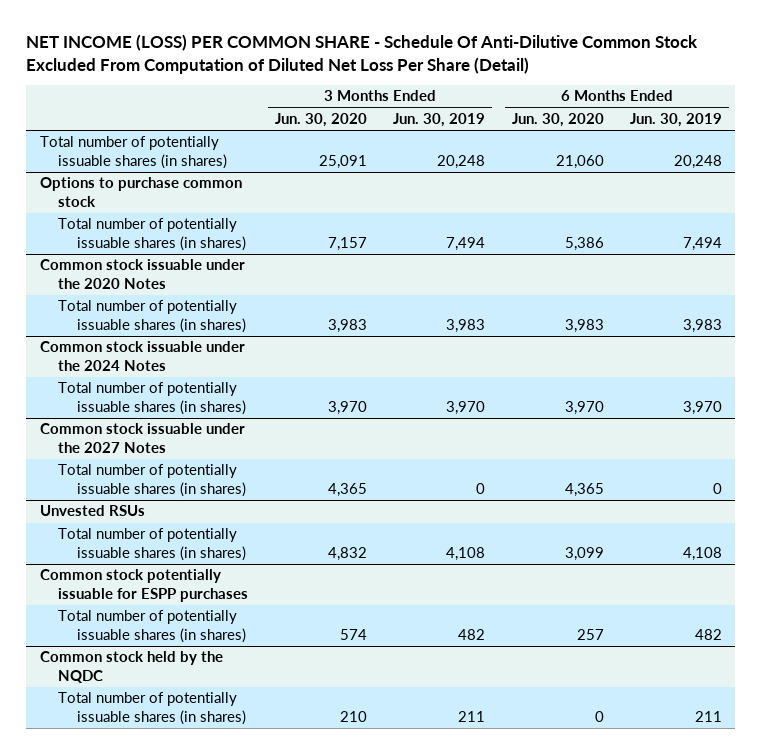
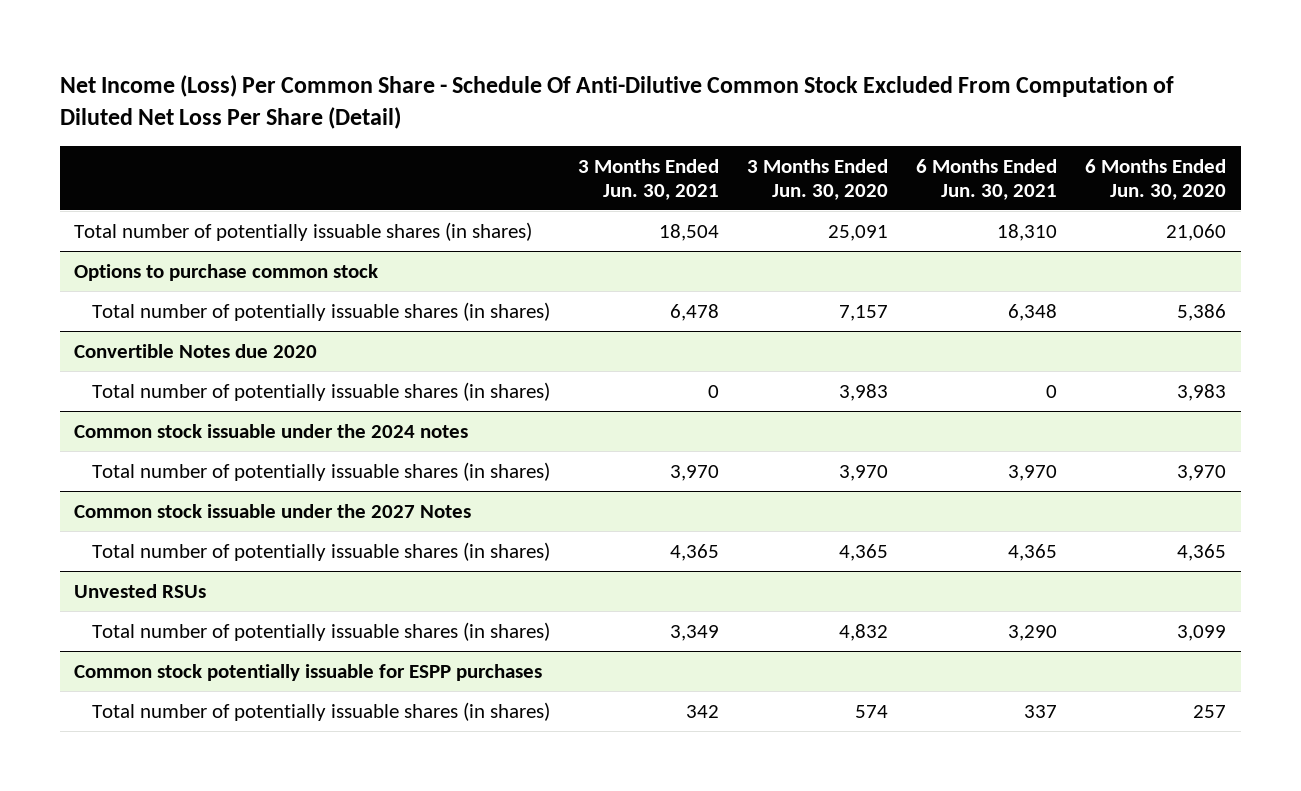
[26,34,699,74] NET INCOME (LOSS) PER COMMON SHARE - Schedule Of Anti-Dilutive Common Stock Excluded From Computation of Diluted Net Loss Per Share (Detail) -> [60,74,1175,129] Net Income (Loss) Per Common Share - Schedule Of Anti-Dilutive Common Stock Excluded From Computation of Diluted Net Loss Per Share (Detail)
[393,112,486,127] Jun. 30, 2019 -> none
[630,112,723,127] Jun. 30, 2019 -> none
none -> [578,158,720,200] 3 Months Ended Jun. 30, 2021
none -> [916,158,1058,200] 6 Months Ended Jun. 30, 2021
[39,259,245,289] Common stock issuable under the 2020 Notes -> [74,343,318,358] Convertible Notes due 2020
[39,341,245,371] Common stock issuable under the 2024 Notes -> [74,423,469,438] Common stock issuable under the 2024 notes
[39,651,223,683] Common stock held by the NQDC -> none
[58,692,247,725] Total number of potentially issuable shares (in shares) -> none

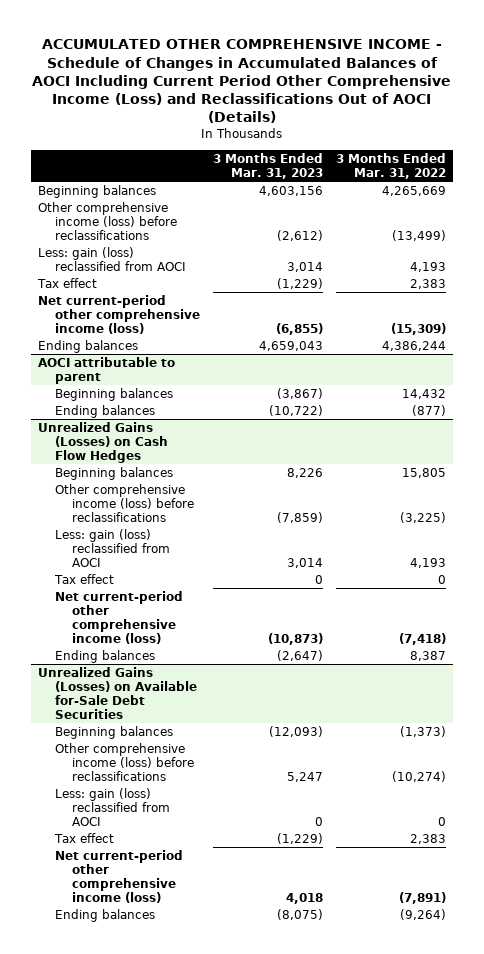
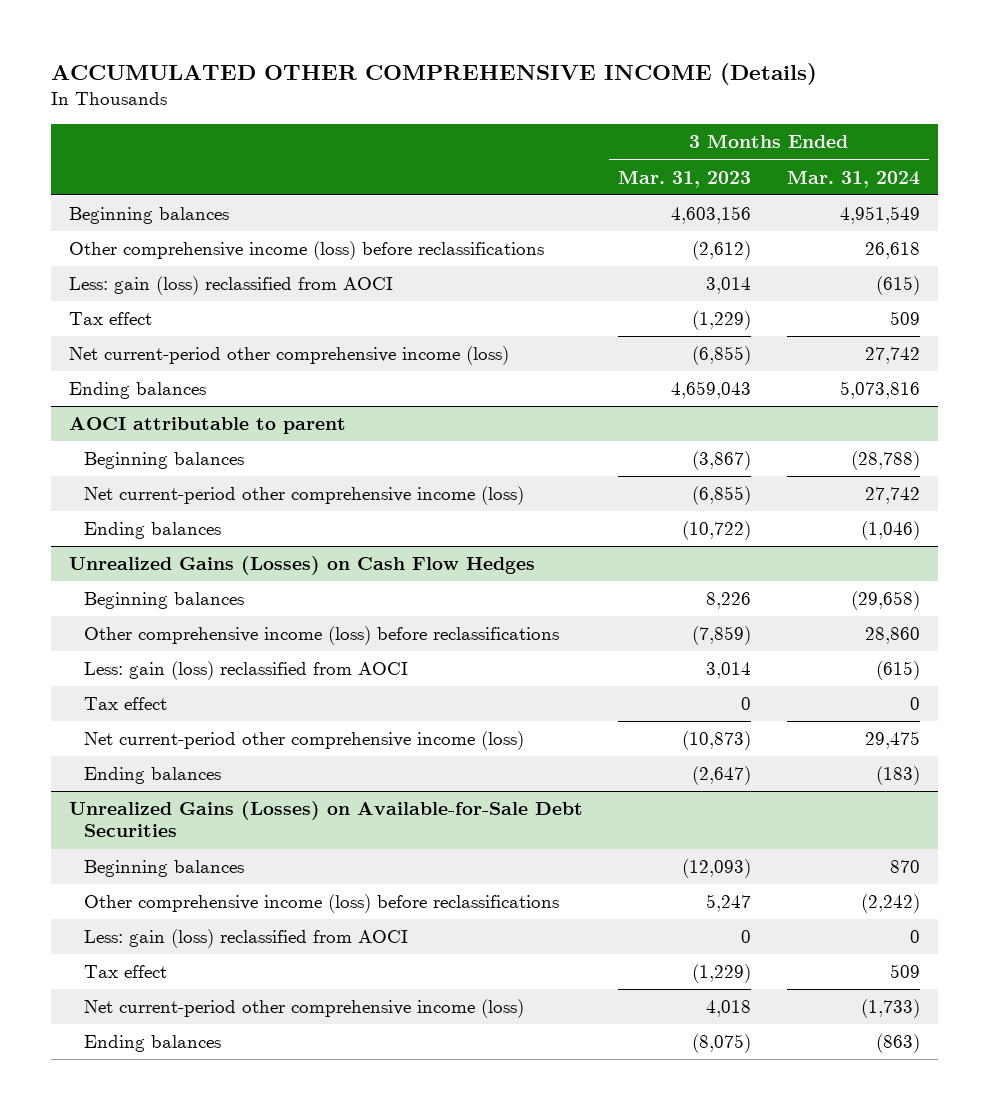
[31,39,451,124] ACCUMULATED OTHER COMPREHENSIVE INCOME - Schedule of Changes in Accumulated Balances of AOCI Including Current Period Other Comprehensive Income (Loss) and Reclassifications Out of AOCI (Details) -> [50,62,817,85] ACCUMULATED OTHER COMPREHENSIVE INCOME (Details)
[336,153,447,179] 3 Months Ended Mar. 31, 2022 -> none
none -> [787,169,921,188] Mar. 31, 2024
none -> [84,486,525,506] Net current-period other comprehensive income (loss)
[37,666,197,719] Unrealized Gains (Losses) on Available for-Sale Debt Securities -> [68,801,583,838] Unrealized Gains (Losses) on Available-for-Sale Debt Securities

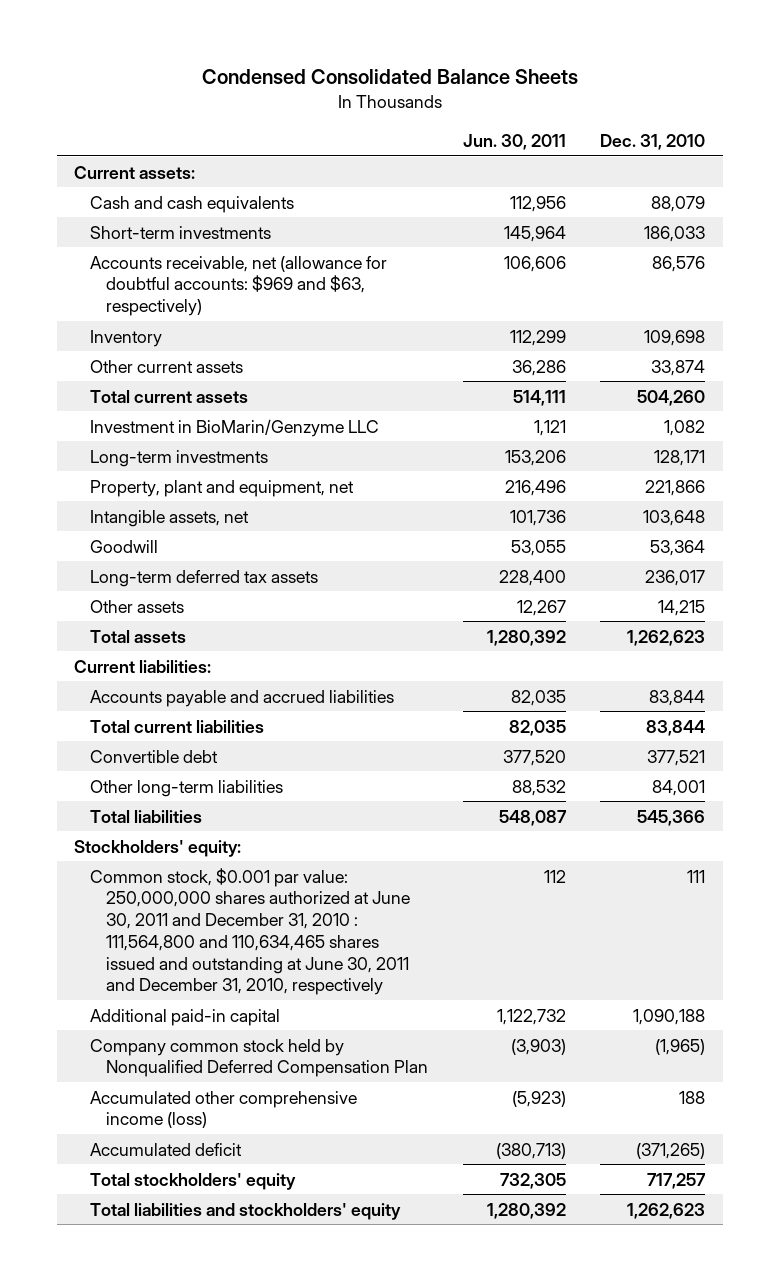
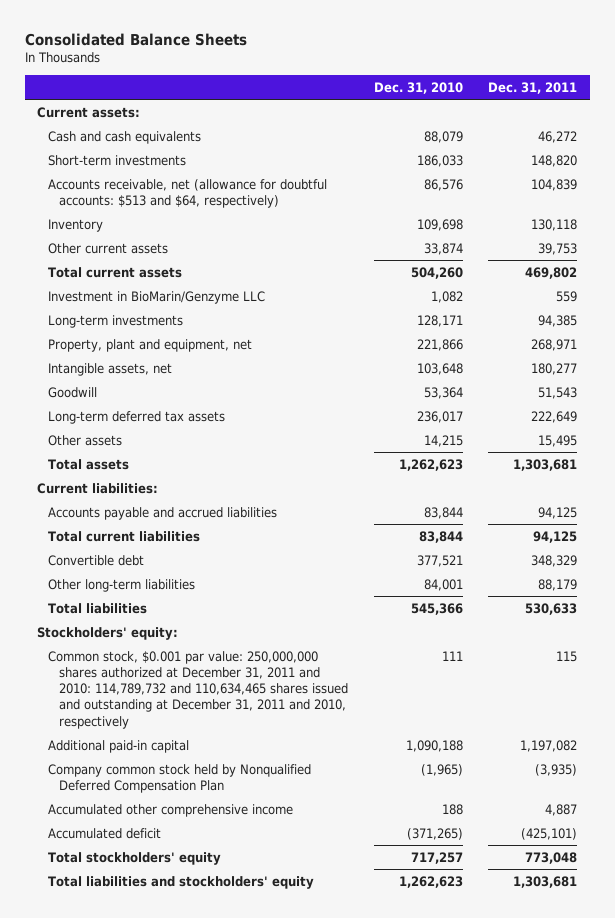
[201,69,578,85] Condensed Consolidated Balance Sheets -> [24,32,247,46] Consolidated Balance Sheets
[462,134,566,151] Jun. 30, 2011 -> none
none -> [488,82,578,95] Dec. 31, 2011
[90,255,388,317] Accounts receivable, net (allowance for doubtful accounts: $969 and $63, respectively) -> [48,178,328,209] Accounts receivable, net (allowance for doubtful accounts: $513 and $64, respectively)
[90,867,411,996] Common stock, $0.001 par value: 250,000,000 shares authorized at June 30, 2011 and December 31, 2010 : 111,564,800 and 110,634,465 shares issued and outstanding at June 30, 2011 and December 31, 2010, respectively -> [48,650,349,729] Common stock, $0.001 par value: 250,000,000 shares authorized at December 31, 2011 and 2010: 114,789,732 and 110,634,465 shares issued and outstanding at December 31, 2011 and 2010, respectively
[90,1090,358,1129] Accumulated other comprehensive income (loss) -> [48,803,294,817] Accumulated other comprehensive income

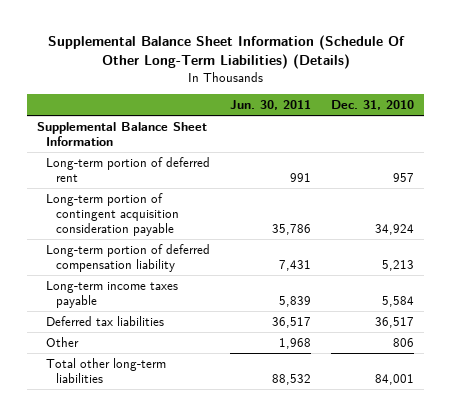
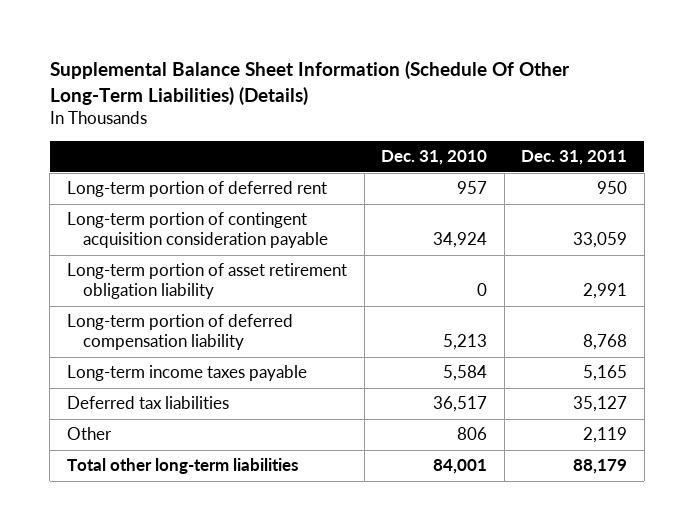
[230,100,312,111] Jun. 30, 2011 -> none
none -> [521,150,628,166] Dec. 31, 2011
[36,121,207,146] Supplemental Balance Sheet Information -> none
none -> [67,263,348,300] Long-term portion of asset retirement obligation liability

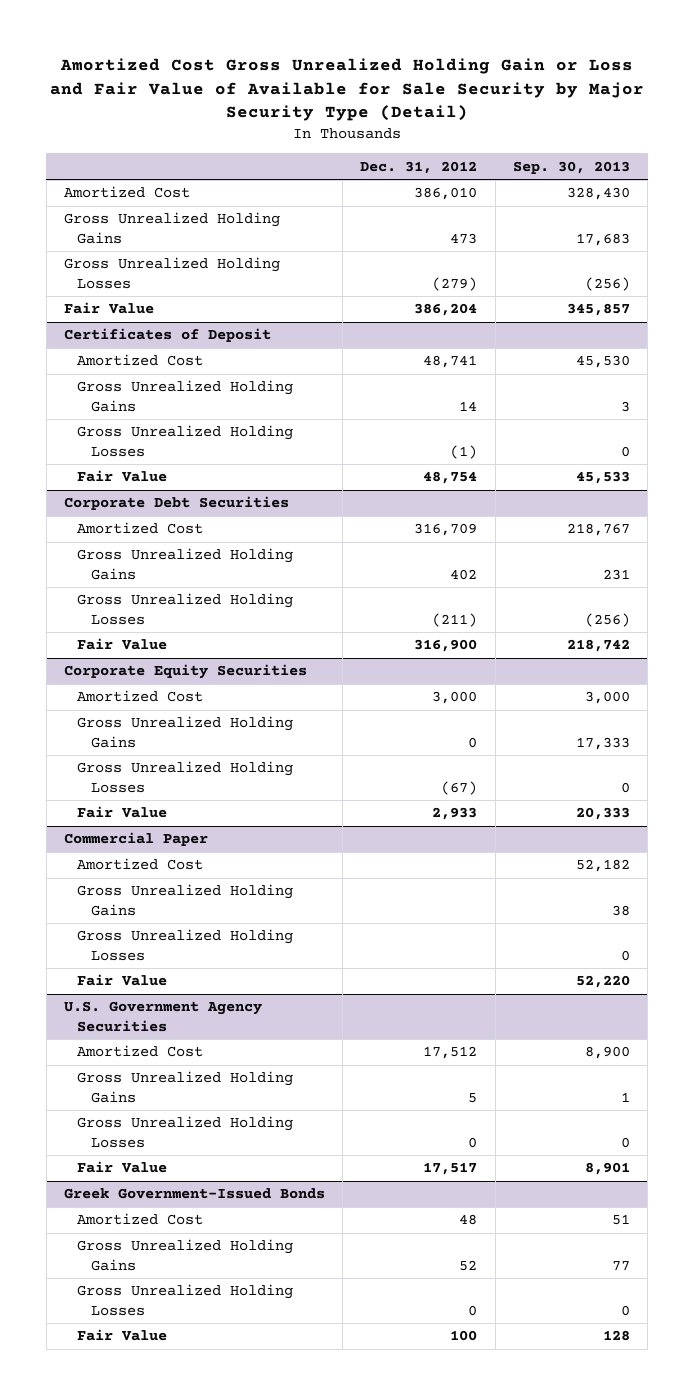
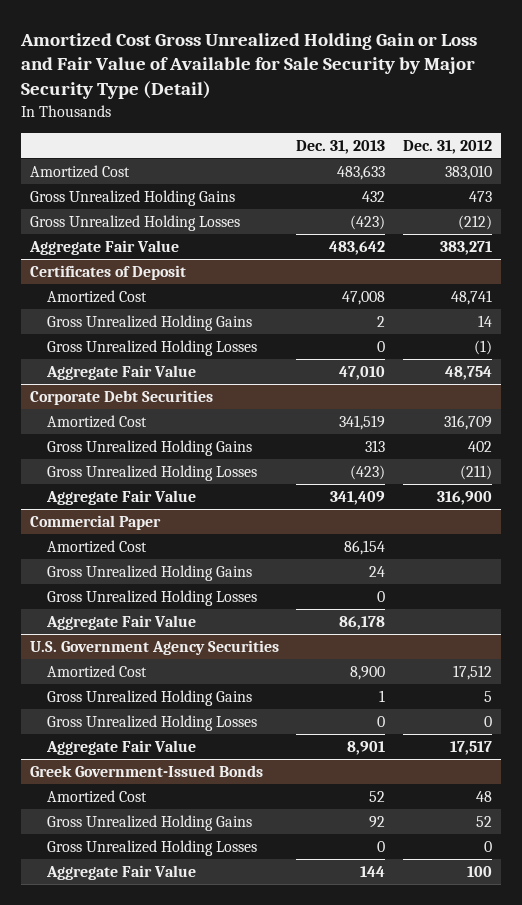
[512,160,630,174] Sep. 30, 2013 -> none
none -> [296,139,386,154] Dec. 31, 2013
[414,187,478,201] 386,010 -> [444,164,492,180] 383,010
[432,276,478,291] (279) -> [457,214,492,230] (212)
[63,302,154,315] Fair Value -> [28,239,179,255] Aggregate Fair Value
[414,303,478,317] 386,204 -> [439,240,492,255] 383,271
[77,470,168,483] Fair Value -> [46,364,197,380] Aggregate Fair Value
[63,664,307,680] Corporate Equity Securities -> none
[77,690,204,703] Amortized Cost -> none
[77,716,294,748] Gross Unrealized Holding Gains -> none
[77,761,294,793] Gross Unrealized Holding Losses -> none
[77,806,168,819] Fair Value -> none
[77,638,168,651] Fair Value -> [46,489,197,505] Aggregate Fair Value
[77,974,168,987] Fair Value -> [46,614,197,630] Aggregate Fair Value
[77,1161,168,1174] Fair Value -> [46,739,197,755] Aggregate Fair Value
[77,1329,168,1342] Fair Value -> [46,864,197,880] Aggregate Fair Value

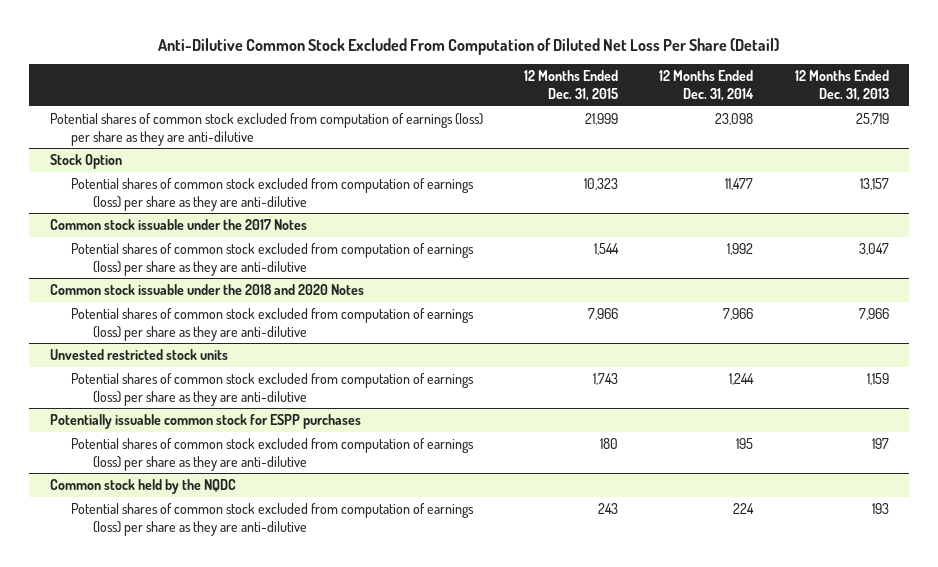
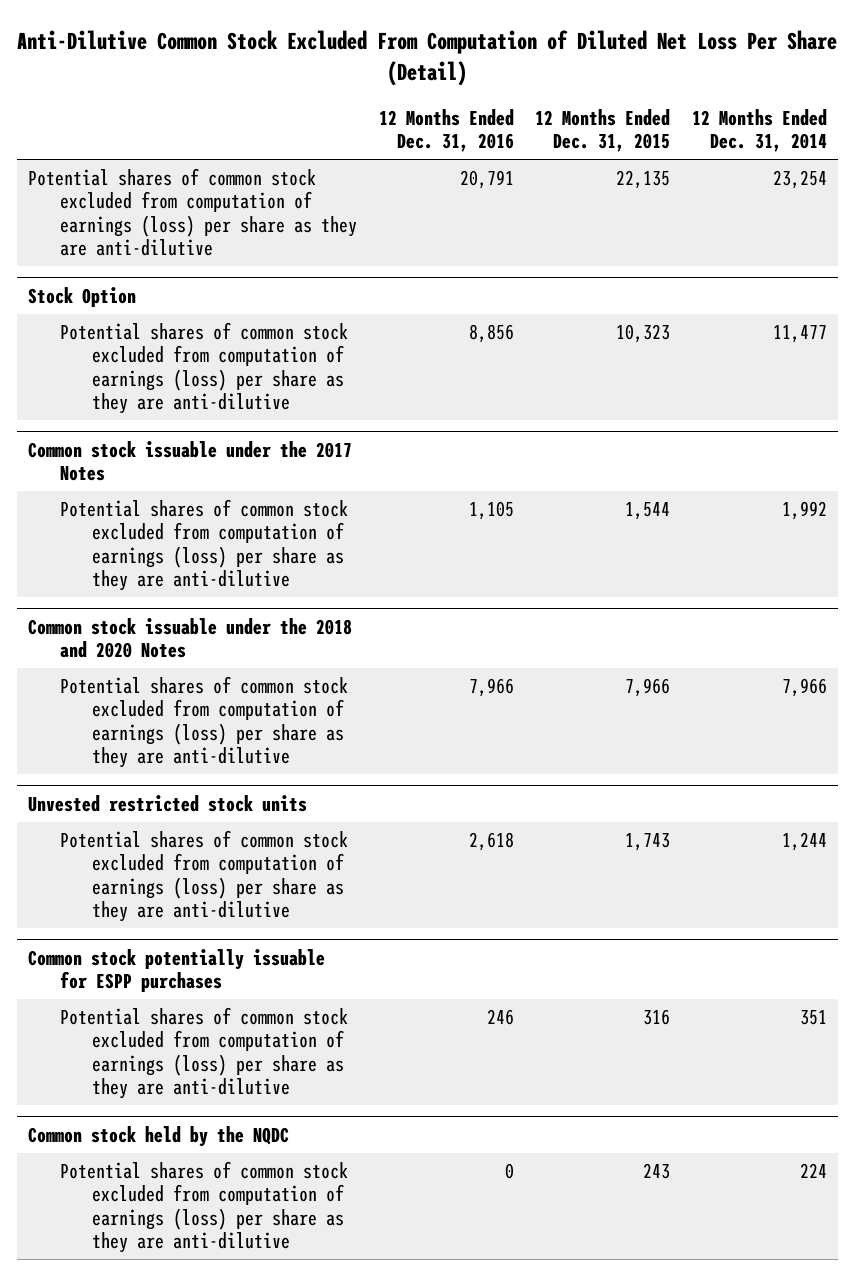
[794,70,889,101] 12 Months Ended Dec. 31, 2013 -> none
none -> [378,108,514,153] 12 Months Ended Dec. 31, 2016
[584,112,618,125] 21,999 -> [616,169,671,189] 22,135
[715,112,754,125] 23,098 -> [772,169,827,189] 23,254
[49,413,361,429] Potentially issuable common stock for ESPP purchases -> [28,948,326,993] Common stock potentially issuable for ESPP purchases
[599,437,618,449] 180 -> [643,1008,671,1025] 316
[736,437,754,449] 195 -> [799,1009,827,1025] 351

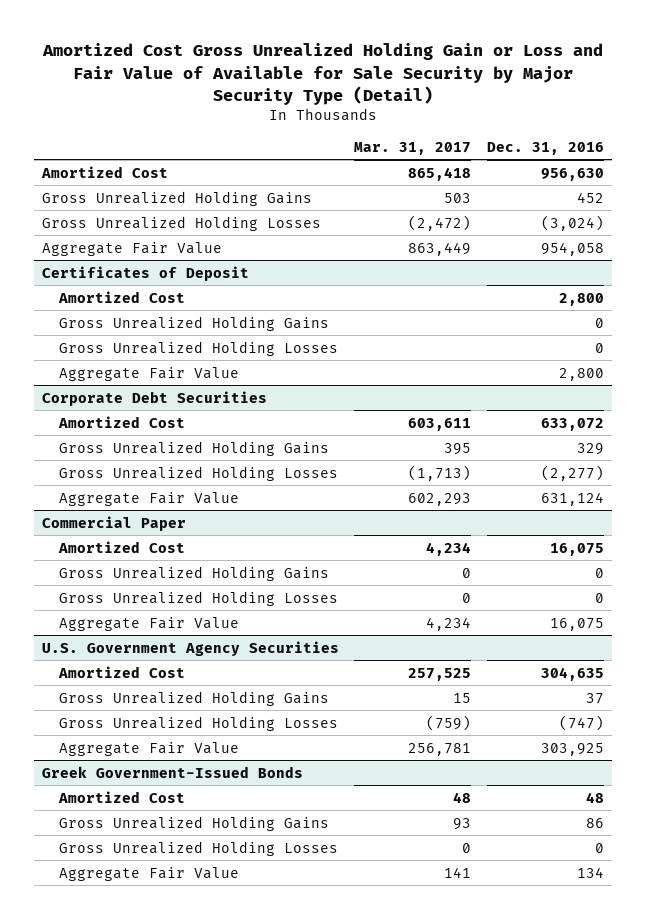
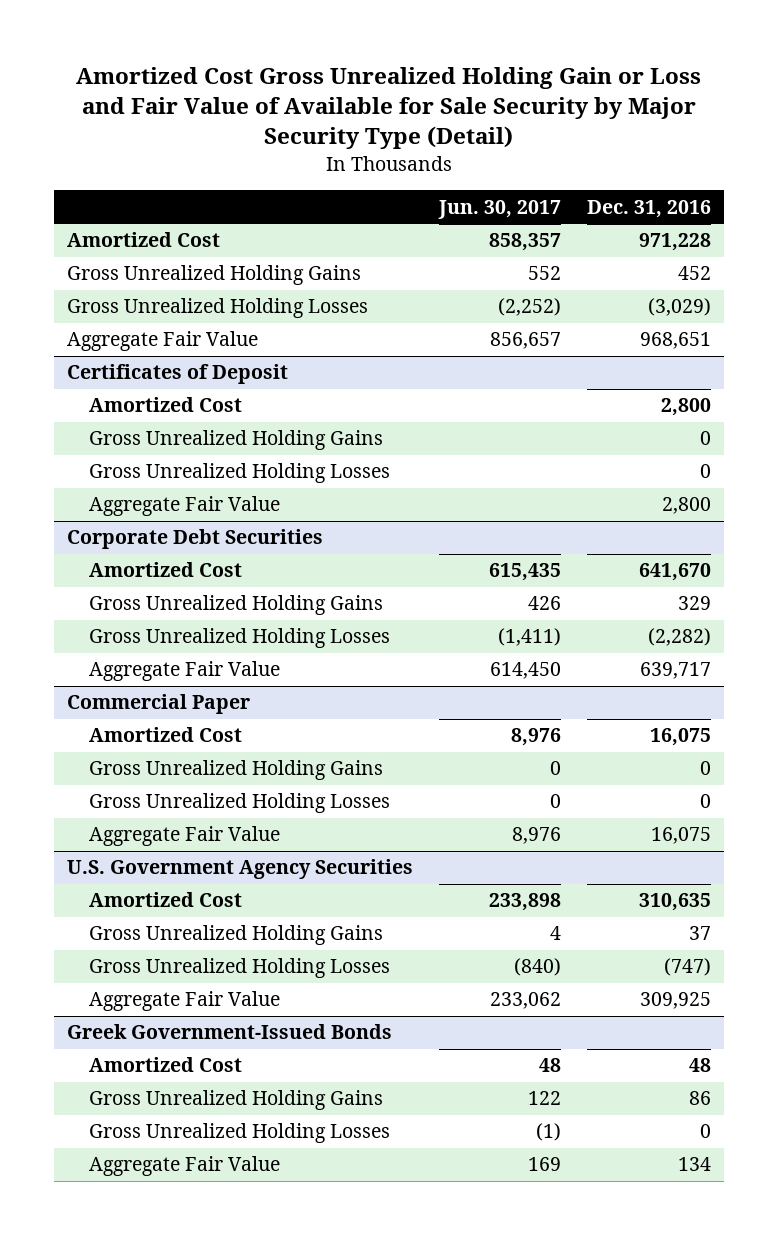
[354,141,472,155] Mar. 31, 2017 -> none
none -> [437,199,561,219] Jun. 30, 2017
[540,167,604,181] 956,630 -> [638,233,711,252] 971,228
[540,214,604,231] (3,024) -> [647,298,711,317] (3,029)
[540,241,604,256] 954,058 -> [639,332,711,350] 968,651
[540,417,604,431] 633,072 -> [638,563,711,582] 641,670
[540,464,604,481] (2,277) -> [647,628,711,647] (2,282)
[540,491,604,506] 631,124 -> [639,662,711,680] 639,717
[540,666,604,681] 304,635 -> [638,893,711,912] 310,635
[540,742,604,756] 303,925 -> [639,992,711,1010] 309,925

